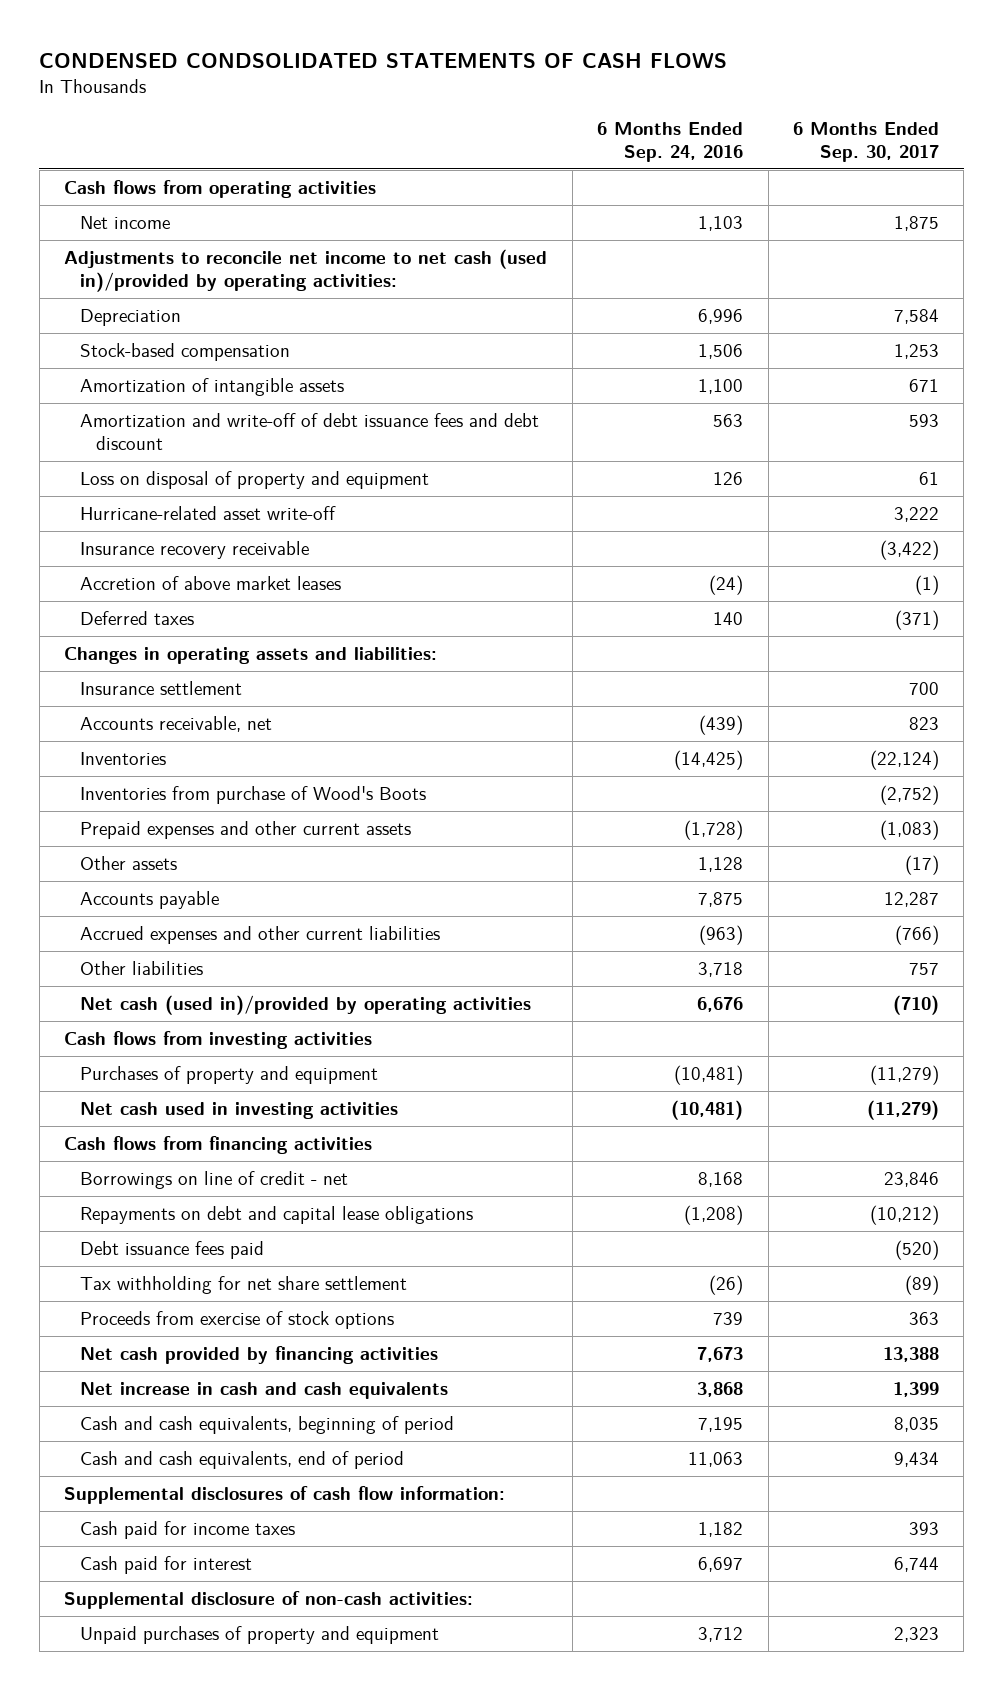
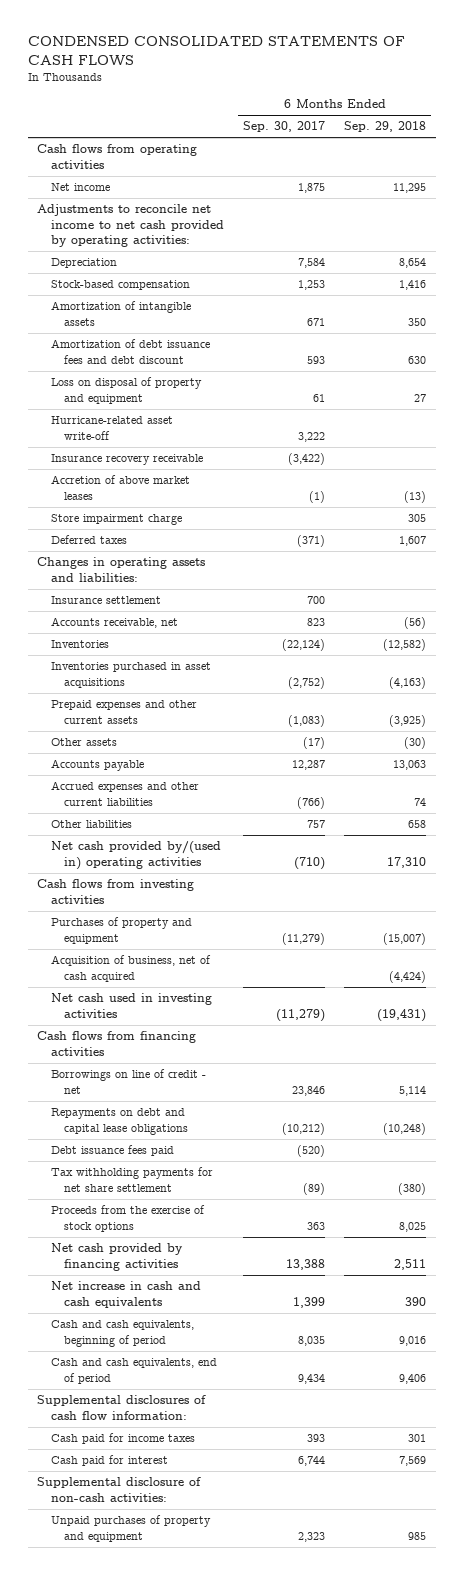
[39,52,728,68] CONDENSED CONDSOLIDATED STATEMENTS OF CASH FLOWS -> [27,36,405,65] CONDENSED CONSOLIDATED STATEMENTS OF CASH FLOWS
[597,121,744,162] 6 Months Ended Sep. 24, 2016 -> none
none -> [344,121,427,133] Sep. 29, 2018
[64,248,548,292] Adjustments to reconcile net income to net cash (used in)/provided by operating activities: -> [37,204,224,247] Adjustments to reconcile net income to net cash provided by operating activities:
[79,412,539,450] Amortization and write-off of debt issuance fees and debt discount -> [50,339,210,364] Amortization of debt issuance fees and debt discount
none -> [50,514,182,526] Store impairment charge
[79,785,426,804] Inventories from purchase of Wood's Boots -> [50,662,211,688] Inventories purchased in asset acquisitions
[79,994,531,1015] Net cash (used in)/provided by operating activities -> [50,841,221,870] Net cash provided by/(used in) operating activities
none -> [50,955,211,982] Acquisition of business, net of cash acquired
[79,1275,407,1294] Tax withholding for net share settlement -> [50,1167,213,1192] Tax withholding payments for net share settlement
[79,1310,394,1329] Proceeds from exercise of stock options -> [50,1205,205,1232] Proceeds from the exercise of stock options

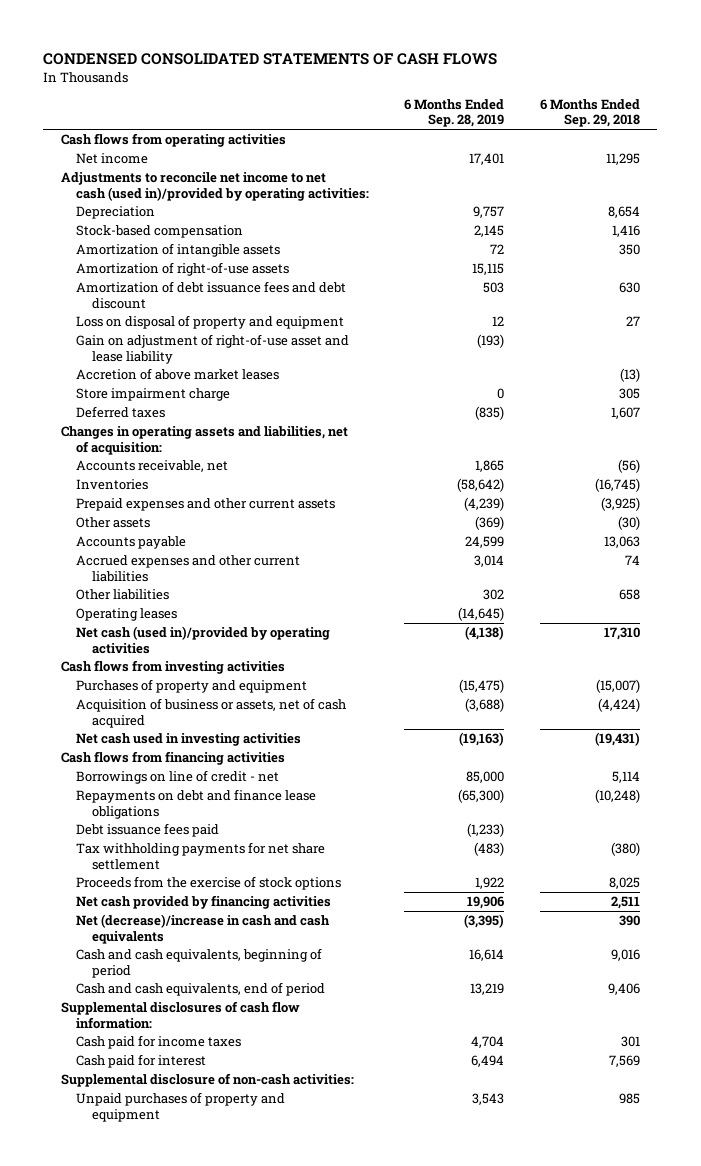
[243,121,326,133] Sep. 30, 2017 -> none
none -> [404,98,505,128] 6 Months Ended Sep. 28, 2019
[37,204,224,247] Adjustments to reconcile net income to net cash provided by operating activities: -> [60,172,370,201] Adjustments to reconcile net income to net cash (used in)/provided by operating activities:
none -> [76,262,290,277] Amortization of right-of-use assets
[50,416,173,440] Hurricane-related asset write-off -> none
[50,454,203,466] Insurance recovery receivable -> none
none -> [76,334,350,364] Gain on adjustment of right-of-use asset and lease liability
[50,596,161,605] Insurance settlement -> none
[37,557,206,582] Changes in operating assets and liabilities: -> [60,426,348,455] Changes in operating assets and liabilities, net of acquisition:
[50,662,211,688] Inventories purchased in asset acquisitions -> none
[383,639,427,652] (12,582) -> [594,478,640,493] (16,745)
none -> [76,608,178,622] Operating leases
[50,841,221,870] Net cash provided by/(used in) operating activities -> [76,626,331,654] Net cash (used in)/provided by operating activities
[50,955,211,982] Acquisition of business, net of cash acquired -> [76,698,347,728] Acquisition of business or assets, net of cash acquired
[50,1108,189,1135] Repayments on debt and capital lease obligations -> [76,789,317,819] Repayments on debt and finance lease obligations
[50,1281,201,1308] Net increase in cash and cash equivalents -> [76,914,331,944] Net (decrease)/increase in cash and cash equivalents

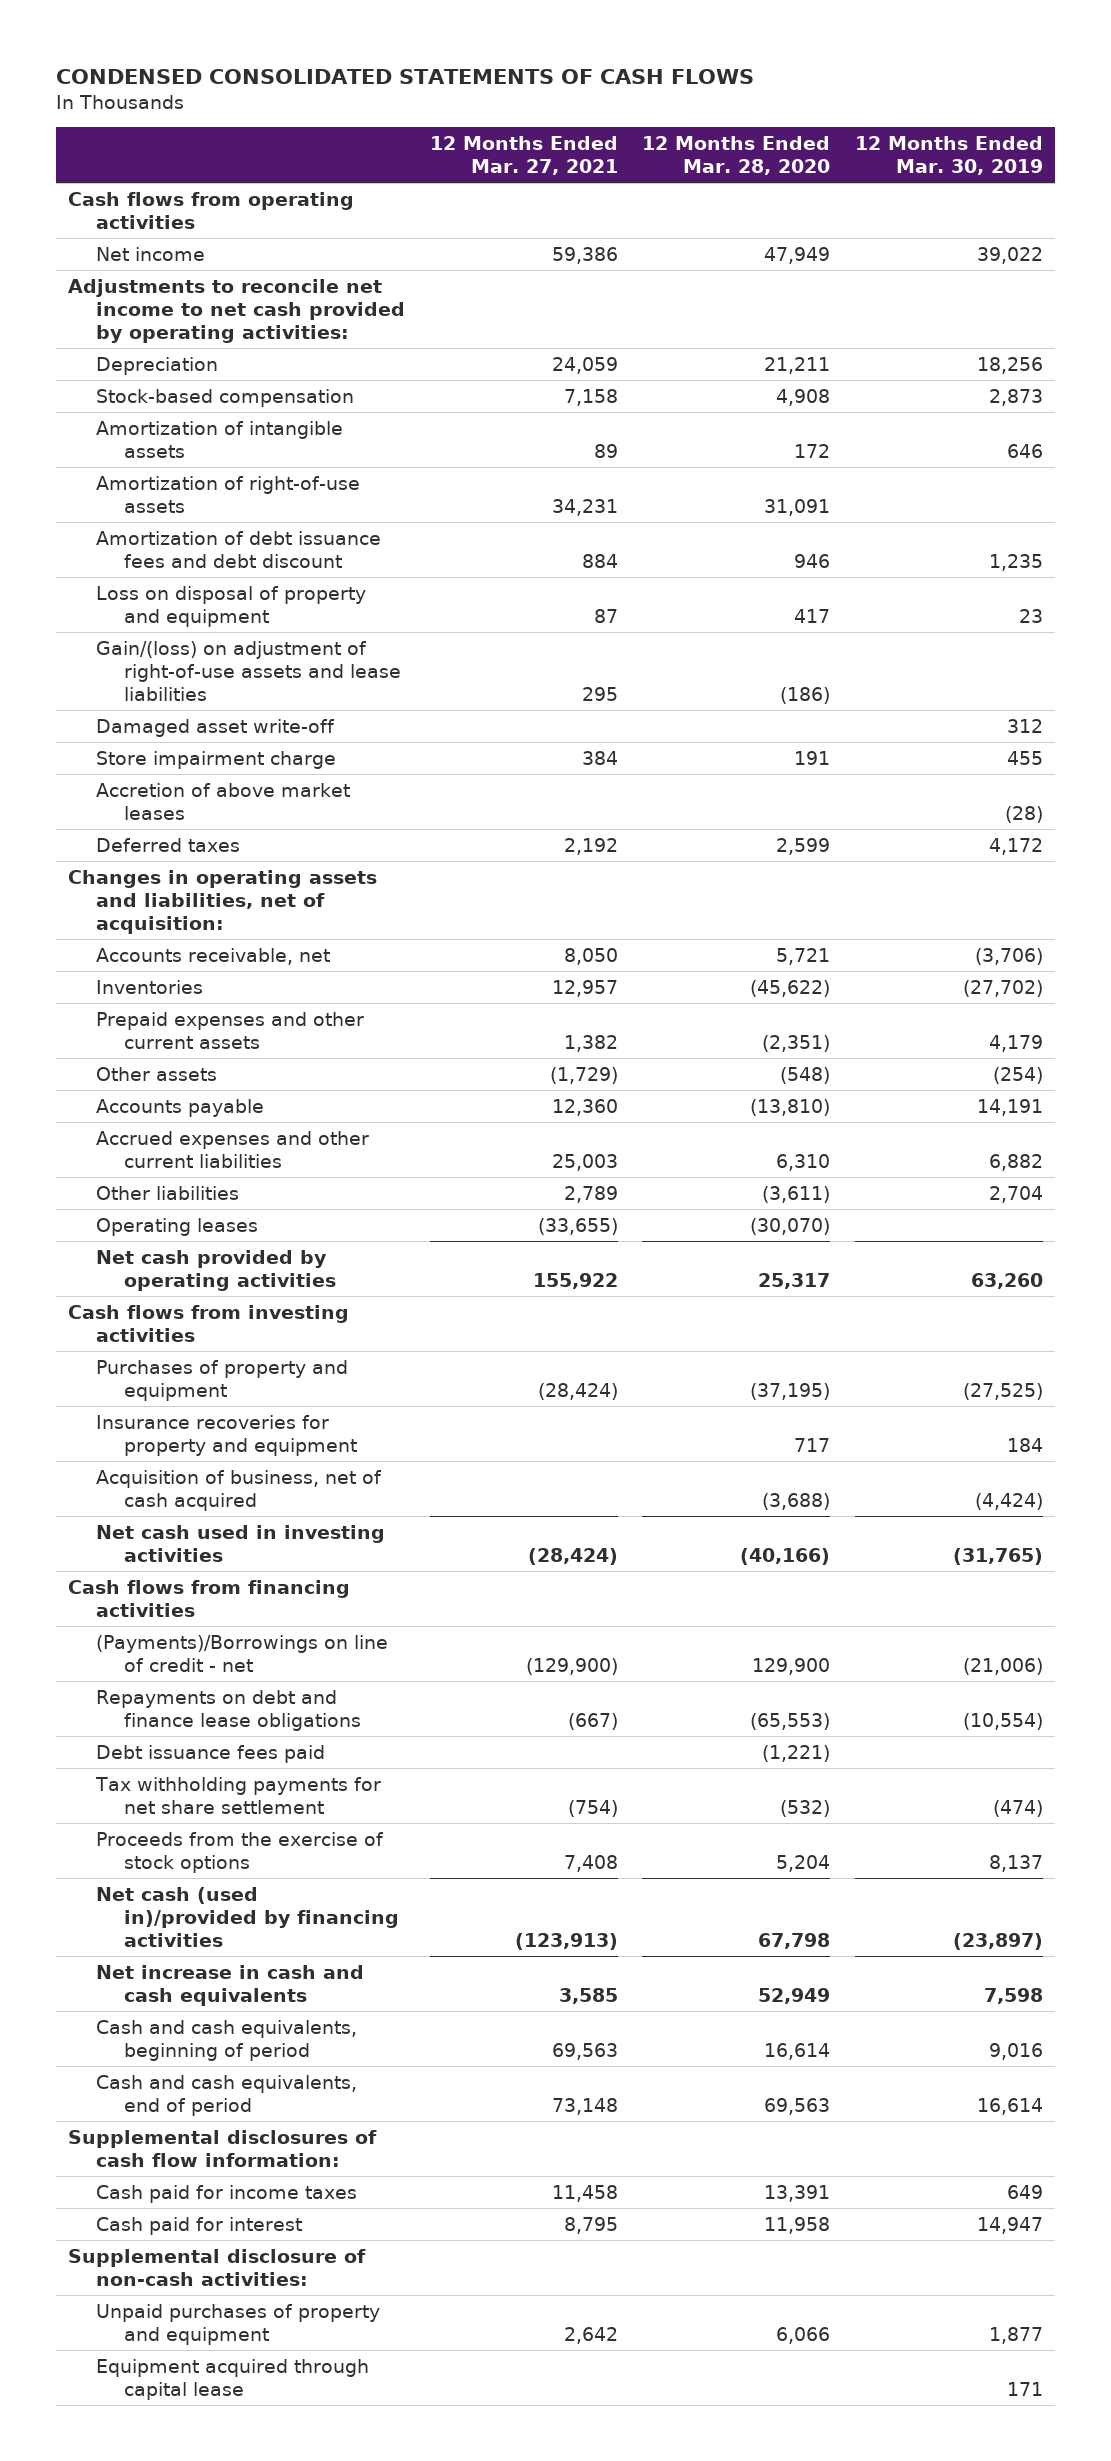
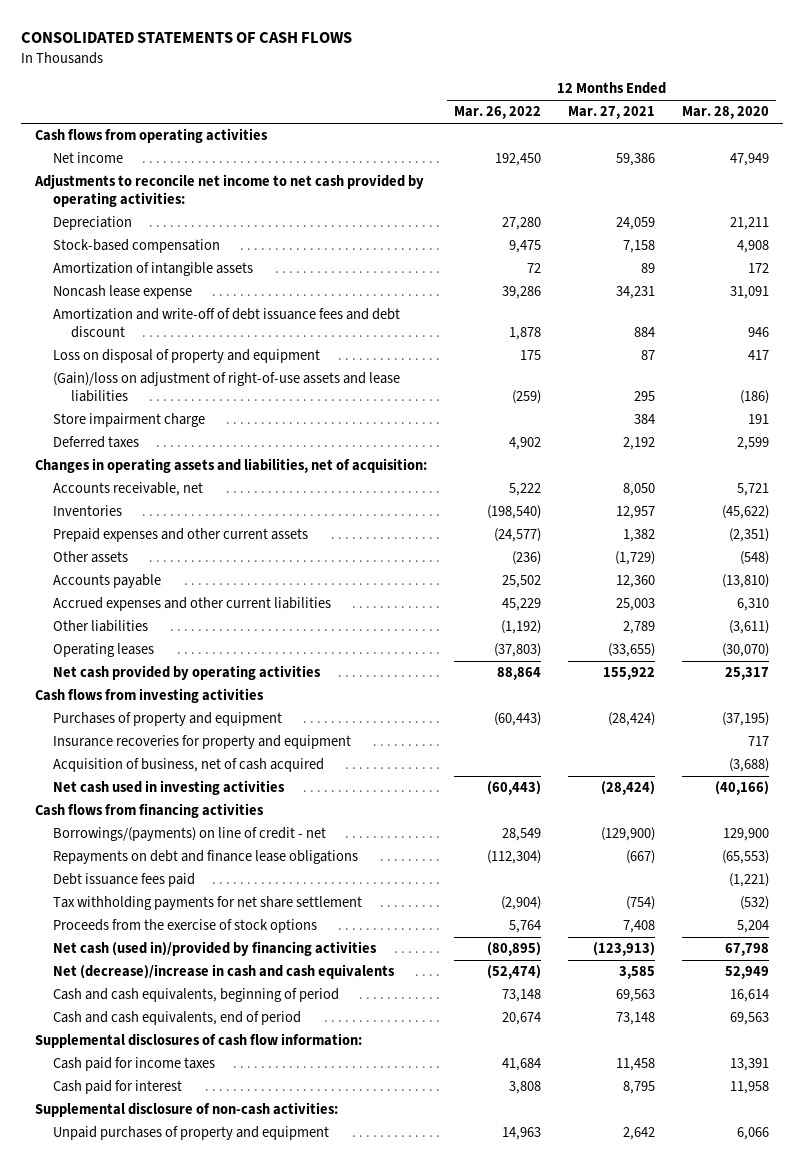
[56,69,755,85] CONDENSED CONSOLIDATED STATEMENTS OF CASH FLOWS -> [21,32,353,44] CONSOLIDATED STATEMENTS OF CASH FLOWS
[855,135,1044,176] 12 Months Ended Mar. 30, 2019 -> none
none -> [453,106,541,120] Mar. 26, 2022
[95,475,360,513] Amortization of right-of-use assets -> [52,285,192,300] Noncash lease expense
[95,530,381,568] Amortization of debt issuance fees and debt discount -> [52,308,400,338] Amortization and write-off of debt issuance fees and debt discount
[95,718,335,737] Damaged asset write-off -> none
[95,640,401,701] Gain/(loss) on adjustment of right-of-use assets and lease liabilities -> [52,372,400,402] (Gain)/loss on adjustment of right-of-use assets and lease liabilities
[95,782,350,820] Accretion of above market leases -> none
[95,1634,388,1672] (Payments)/Borrowings on line of credit - net -> [52,827,326,842] Borrowings/(payments) on line of credit - net
[95,1964,364,2006] Net increase in cash and cash equivalents -> [52,964,395,980] Net (decrease)/increase in cash and cash equivalents
[95,2358,369,2400] Equipment acquired through capital lease -> none

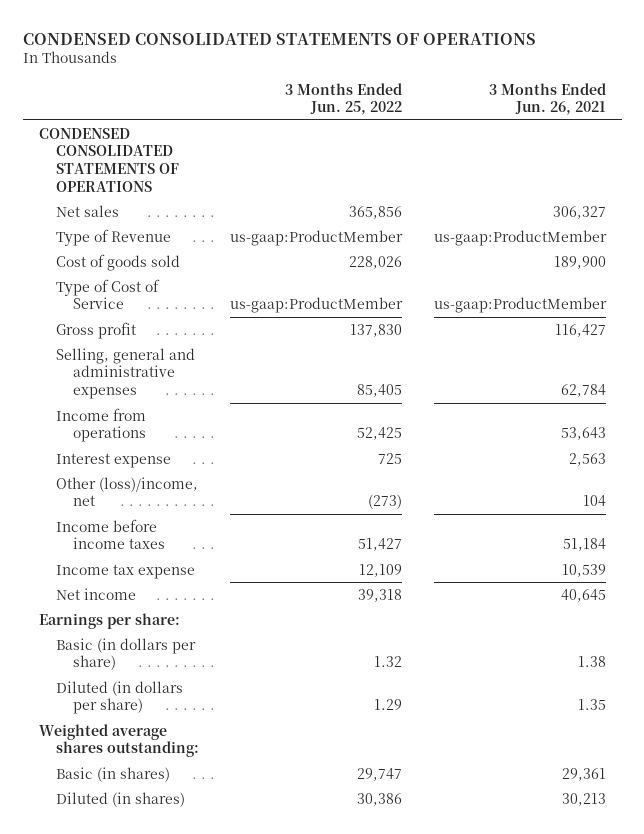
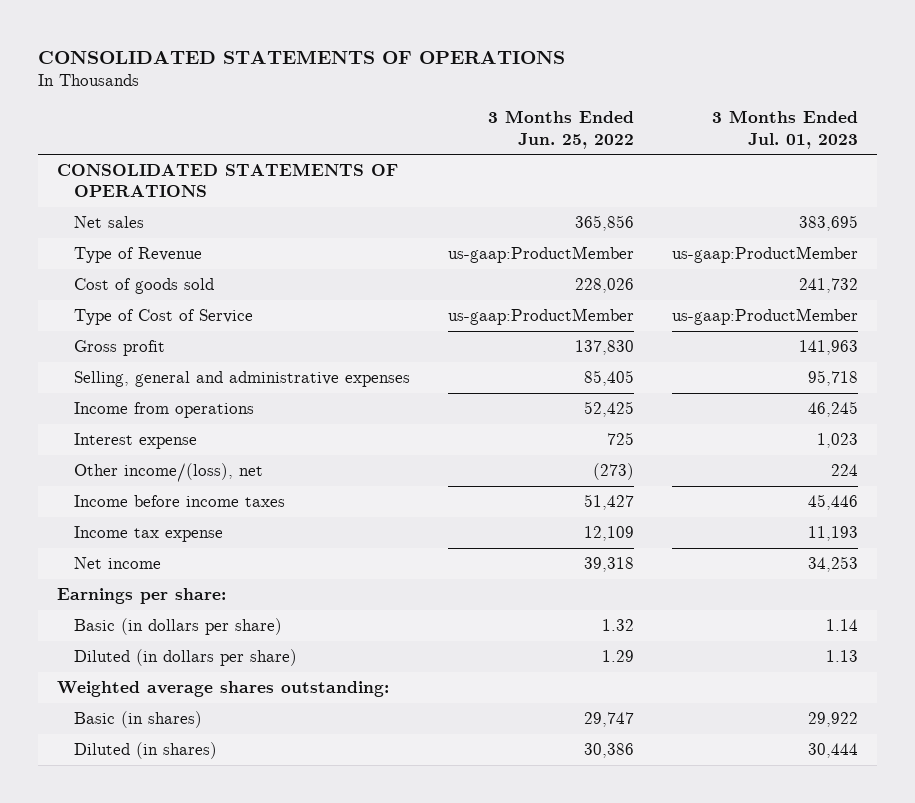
[22,32,536,45] CONDENSED CONSOLIDATED STATEMENTS OF OPERATIONS -> [38,49,566,64] CONSOLIDATED STATEMENTS OF OPERATIONS
[488,82,606,116] 3 Months Ended Jun. 26, 2021 -> none
none -> [711,110,858,149] 3 Months Ended Jul. 01, 2023
[38,127,179,192] CONDENSED CONSOLIDATED STATEMENTS OF OPERATIONS -> [57,163,399,198] CONSOLIDATED STATEMENTS OF OPERATIONS
[55,476,198,507] Other (loss)/income, net -> [74,463,264,483] Other income/(loss), net

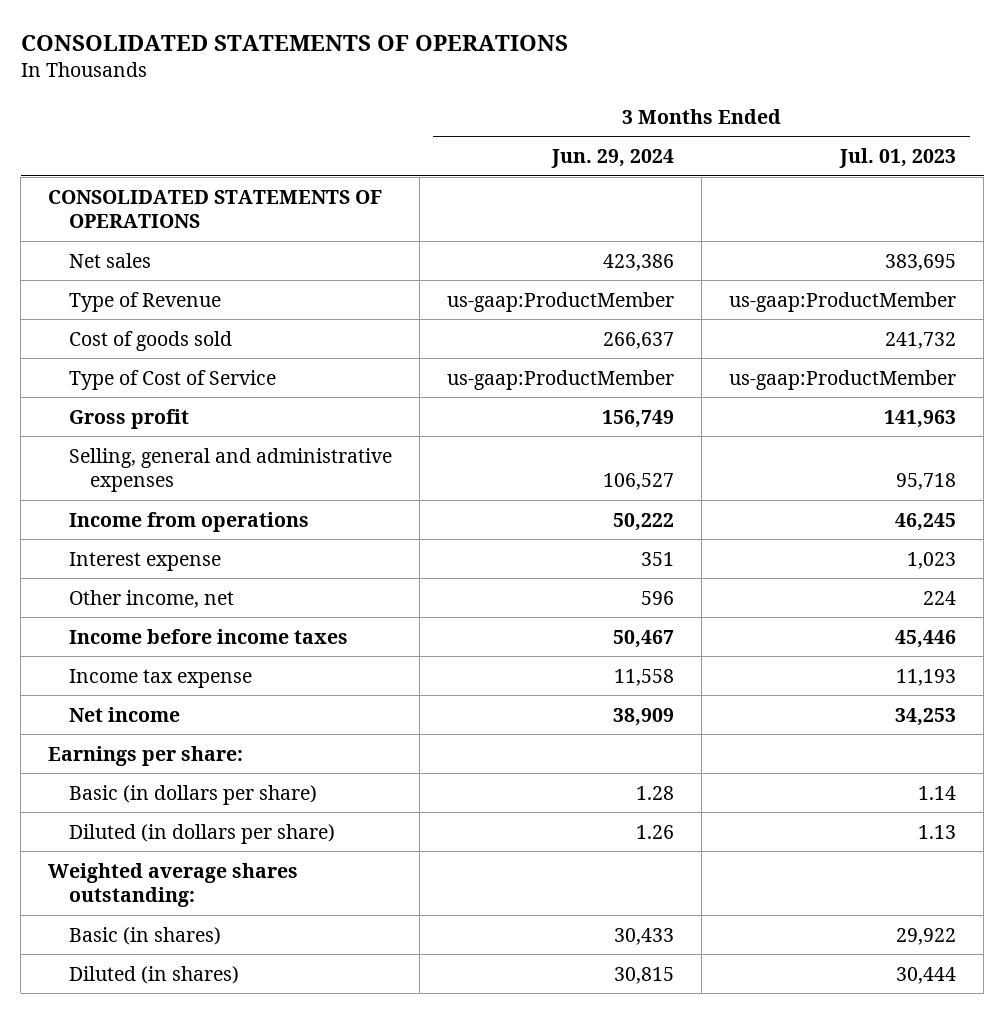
[488,110,635,149] 3 Months Ended Jun. 25, 2022 -> none
none -> [551,149,675,169] Jun. 29, 2024
[74,463,264,483] Other income/(loss), net -> [69,589,235,608] Other income, net

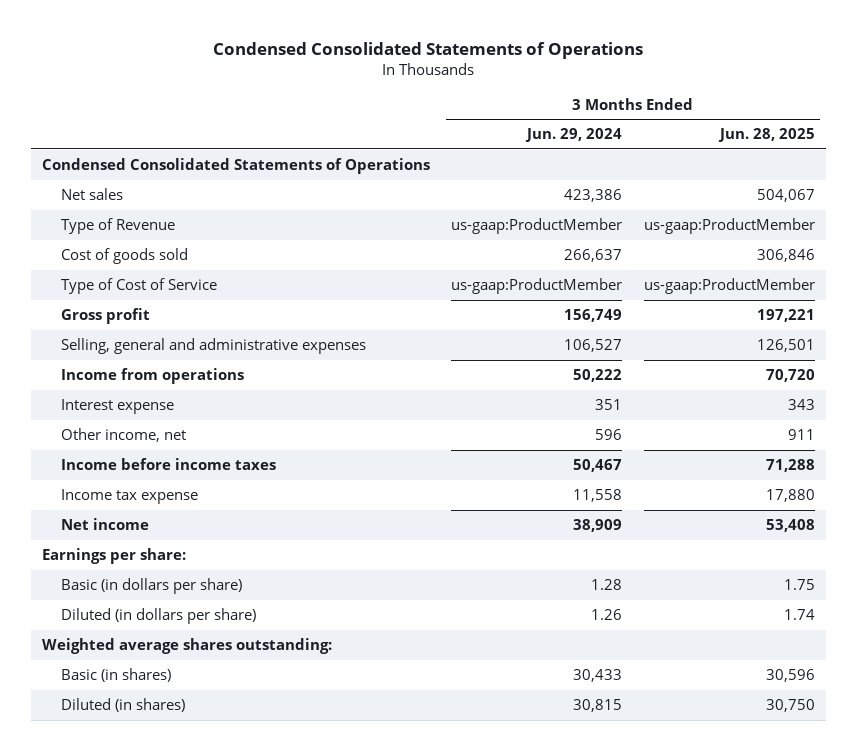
[20,35,568,52] CONSOLIDATED STATEMENTS OF OPERATIONS -> [213,41,644,59] Condensed Consolidated Statements of Operations
[839,148,957,169] Jul. 01, 2023 -> none
none -> [717,128,815,143] Jun. 28, 2025
[48,189,383,229] CONSOLIDATED STATEMENTS OF OPERATIONS -> [42,158,431,175] Condensed Consolidated Statements of Operations

